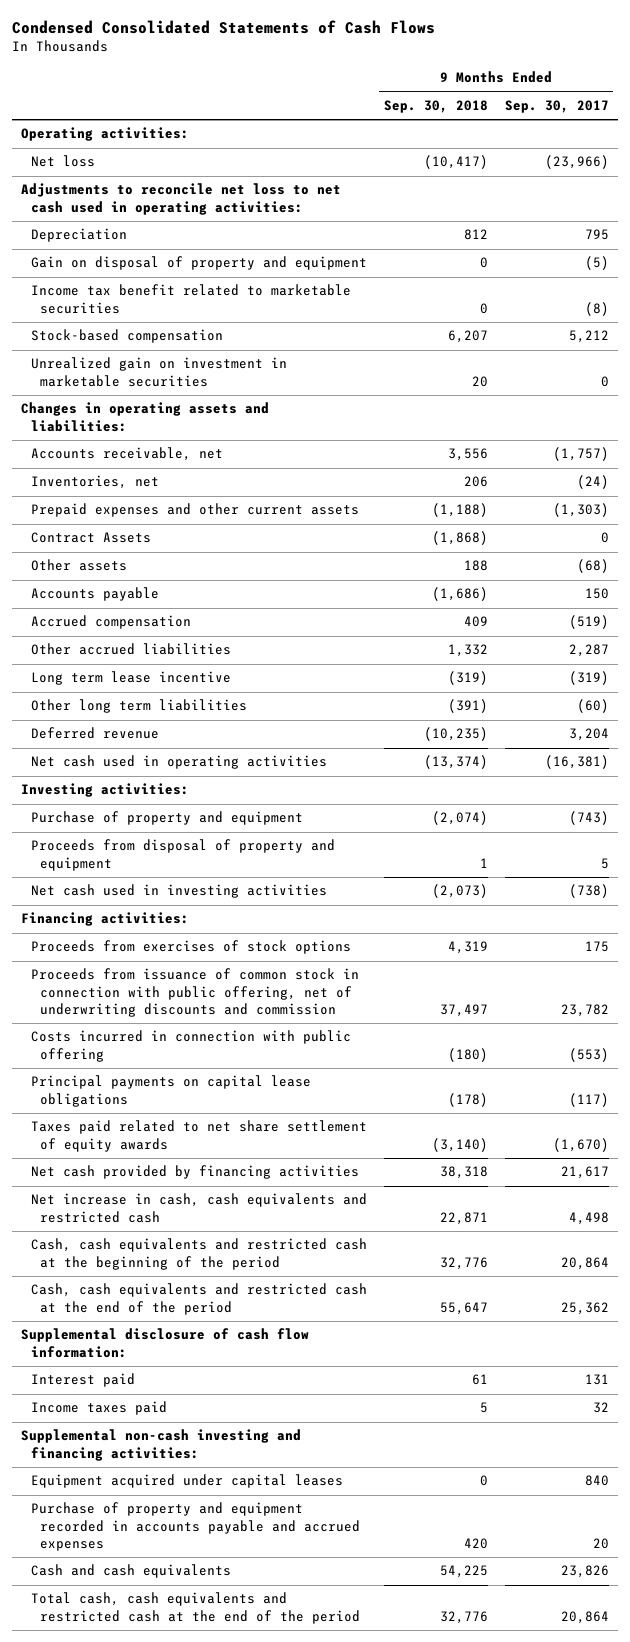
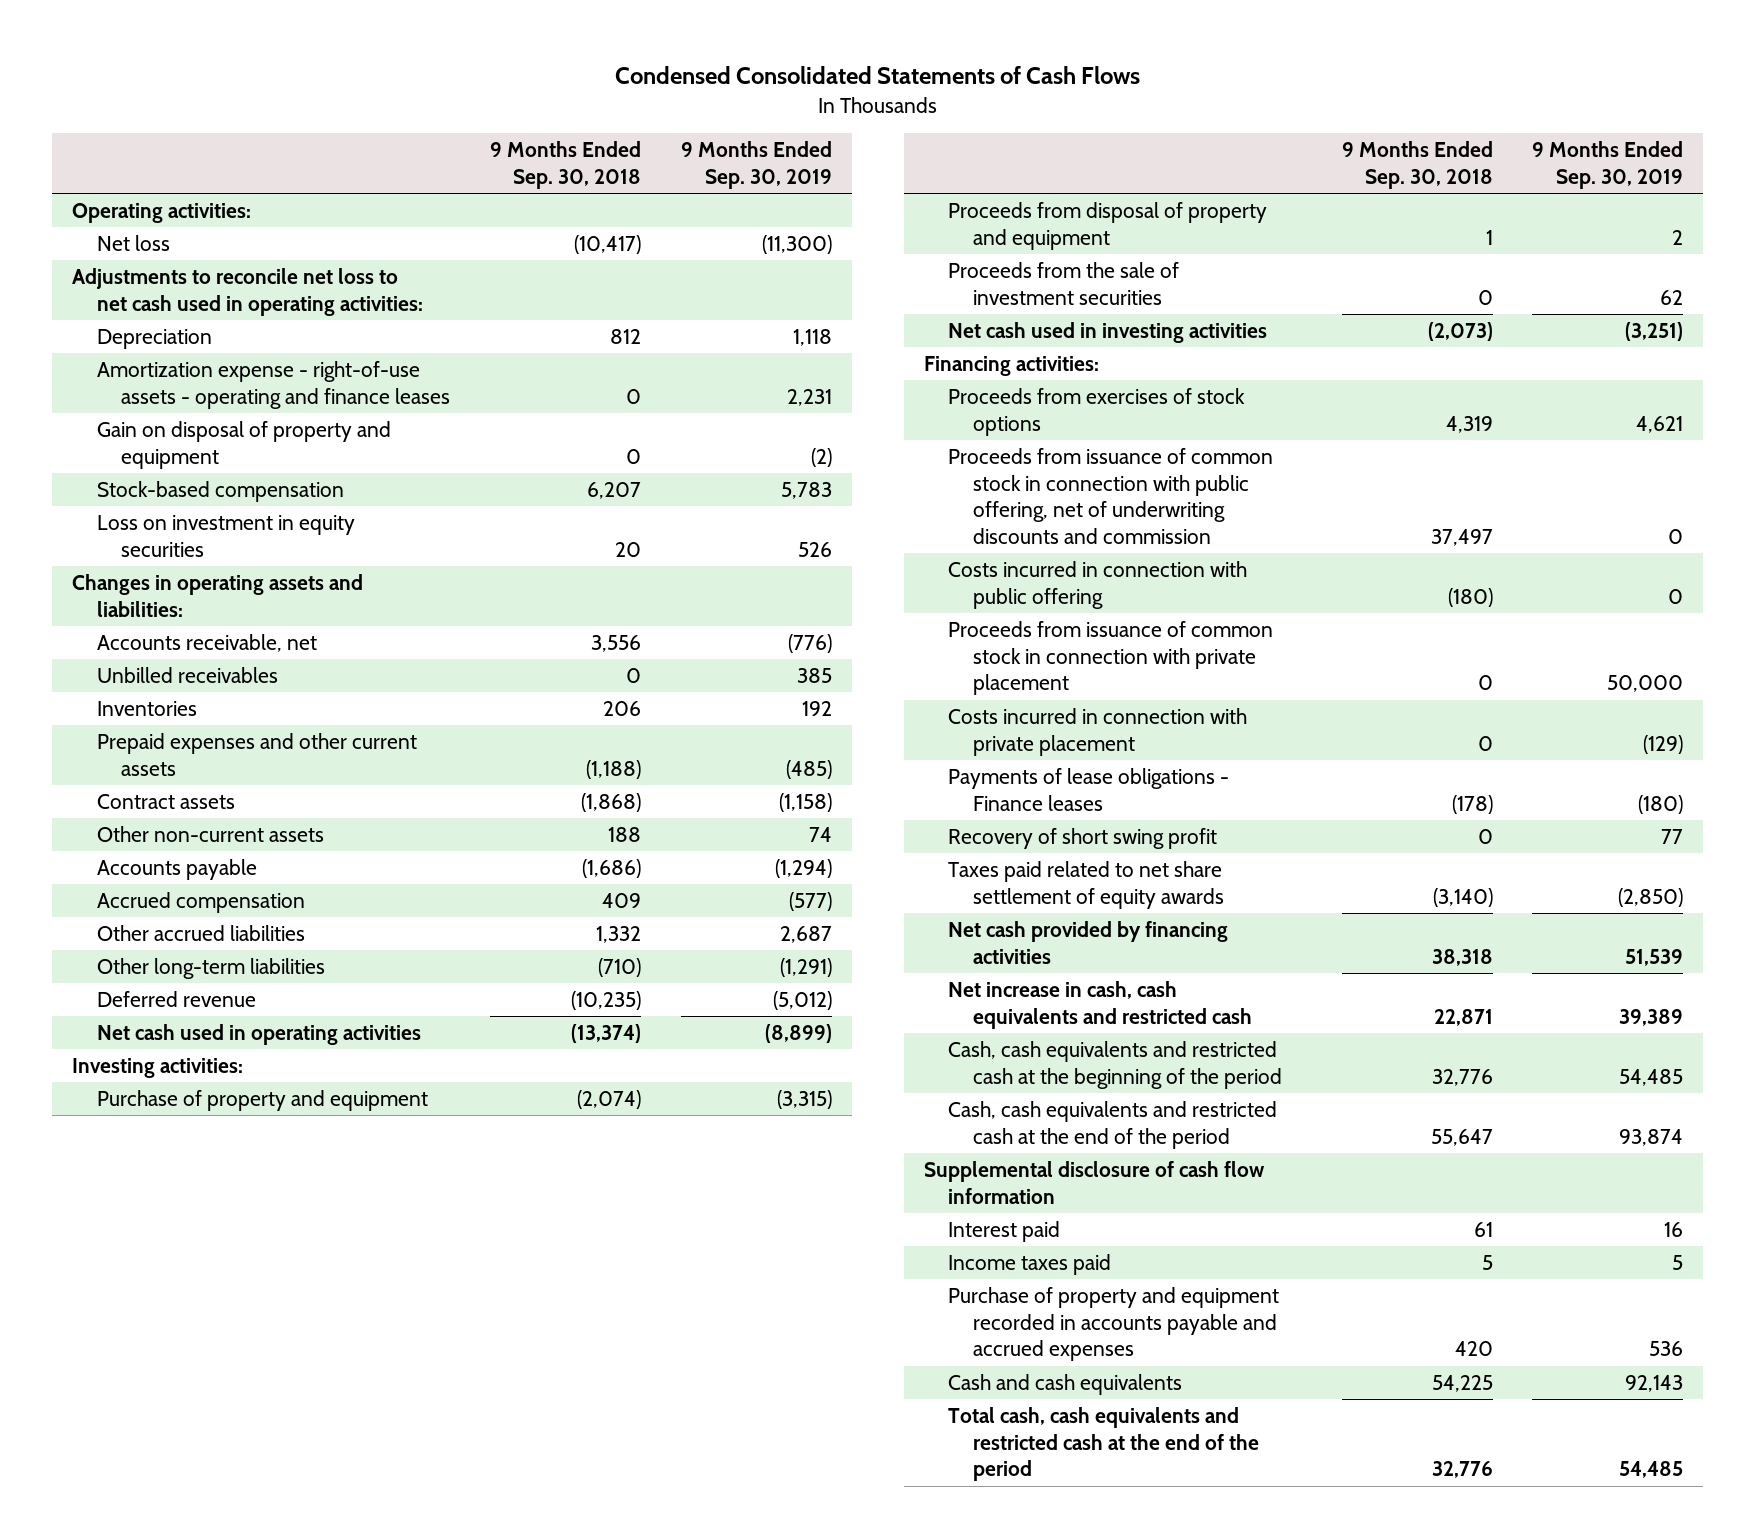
[505,99,610,113] Sep. 30, 2017 -> none
none -> [680,141,832,190] 9 Months Ended Sep. 30, 2019
none -> [96,360,451,409] Amortization expense - right-of-use assets - operating and finance leases
[30,284,351,314] Income tax benefit related to marketable securities -> none
[30,357,287,387] Unrealized gain on investment in marketable securities -> [96,514,355,557] Loss on investment in equity securities
none -> [96,666,278,683] Unbilled receivables
[30,475,159,490] Inventories, net -> [96,700,197,716] Inventories
[30,532,151,544] Contract Assets -> [96,793,235,809] Contract assets
[30,559,127,572] Other assets -> [96,825,324,842] Other non-current assets
[30,671,231,686] Long term lease incentive -> none
[30,699,247,714] Other long term liabilities -> [96,957,325,979] Other long-term liabilities
[447,699,488,714] (391) -> [597,957,641,977] (710)
none -> [948,261,1180,305] Proceeds from the sale of investment securities
none -> [948,620,1274,696] Proceeds from issuance of common stock in connection with private placement
none -> [948,707,1248,756] Costs incurred in connection with private placement
[30,1075,311,1107] Principal payments on capital lease obligations -> [948,767,1230,811] Payments of lease obligations - Finance leases
none -> [948,827,1218,849] Recovery of short swing profit
[20,1328,309,1358] Supplemental disclosure of cash flow information: -> [923,1160,1265,1204] Supplemental disclosure of cash flow information
[20,1429,301,1461] Supplemental non-cash investing and financing activities: -> none
[30,1474,343,1489] Equipment acquired under capital leases -> none

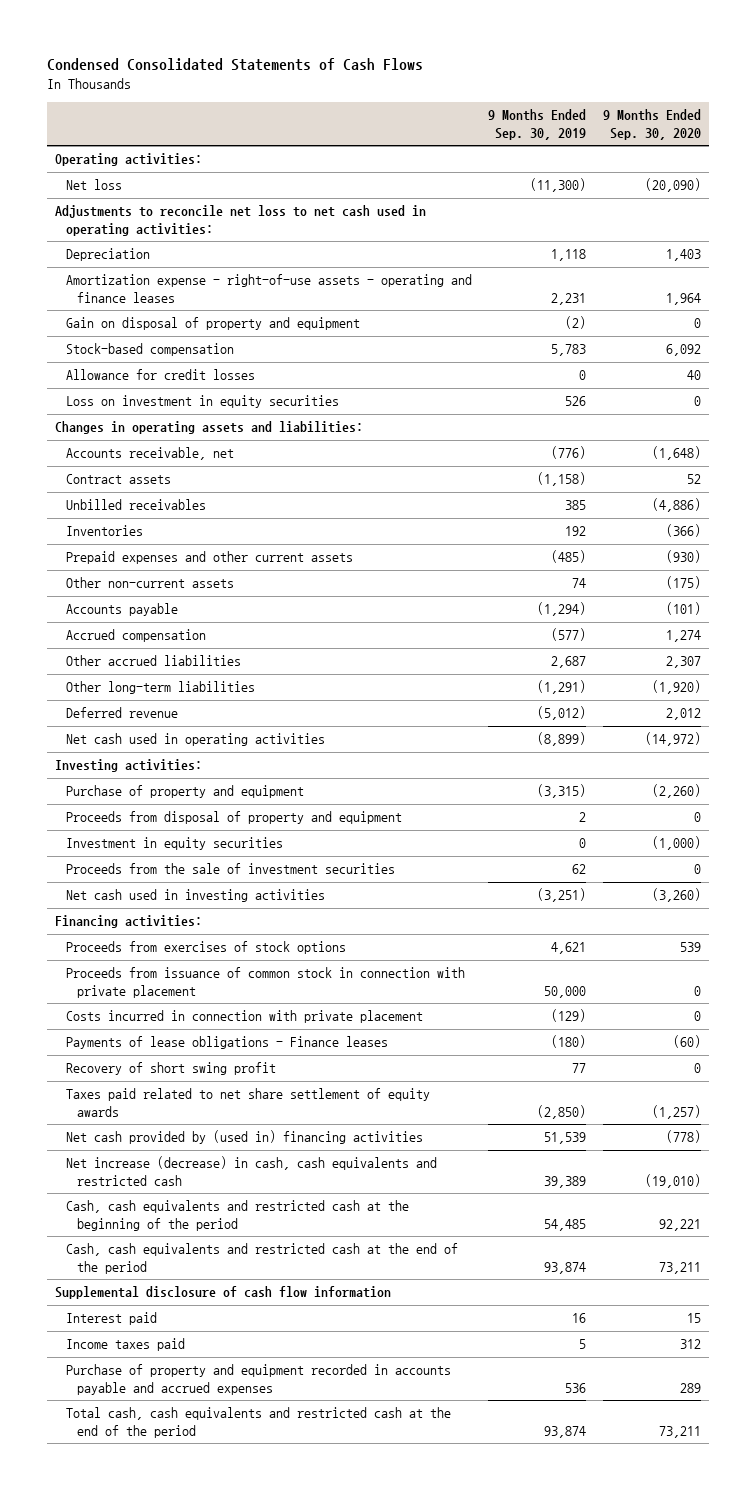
[489,141,641,190] 9 Months Ended Sep. 30, 2018 -> none
none -> [602,108,701,140] 9 Months Ended Sep. 30, 2020
none -> [65,369,255,381] Allowance for credit losses
[96,793,235,809] Contract assets -> [65,474,171,485] Contract assets
none -> [65,837,283,851] Investment in equity securities
[948,447,1274,544] Proceeds from issuance of common stock in connection with public offering, net of underwriting discounts and commission -> none
[948,560,1248,609] Costs incurred in connection with public offering -> none
[948,920,1229,964] Net cash provided by financing activities -> [65,1130,423,1145] Net cash provided by (used in) financing activities
[948,980,1253,1029] Net increase in cash, cash equivalents and restricted cash -> [65,1156,437,1187] Net increase (decrease) in cash, cash equivalents and restricted cash
[948,1373,1183,1395] Cash and cash equivalents -> none
[1619,1461,1684,1479] 54,485 -> [544,1426,587,1439] 93,874

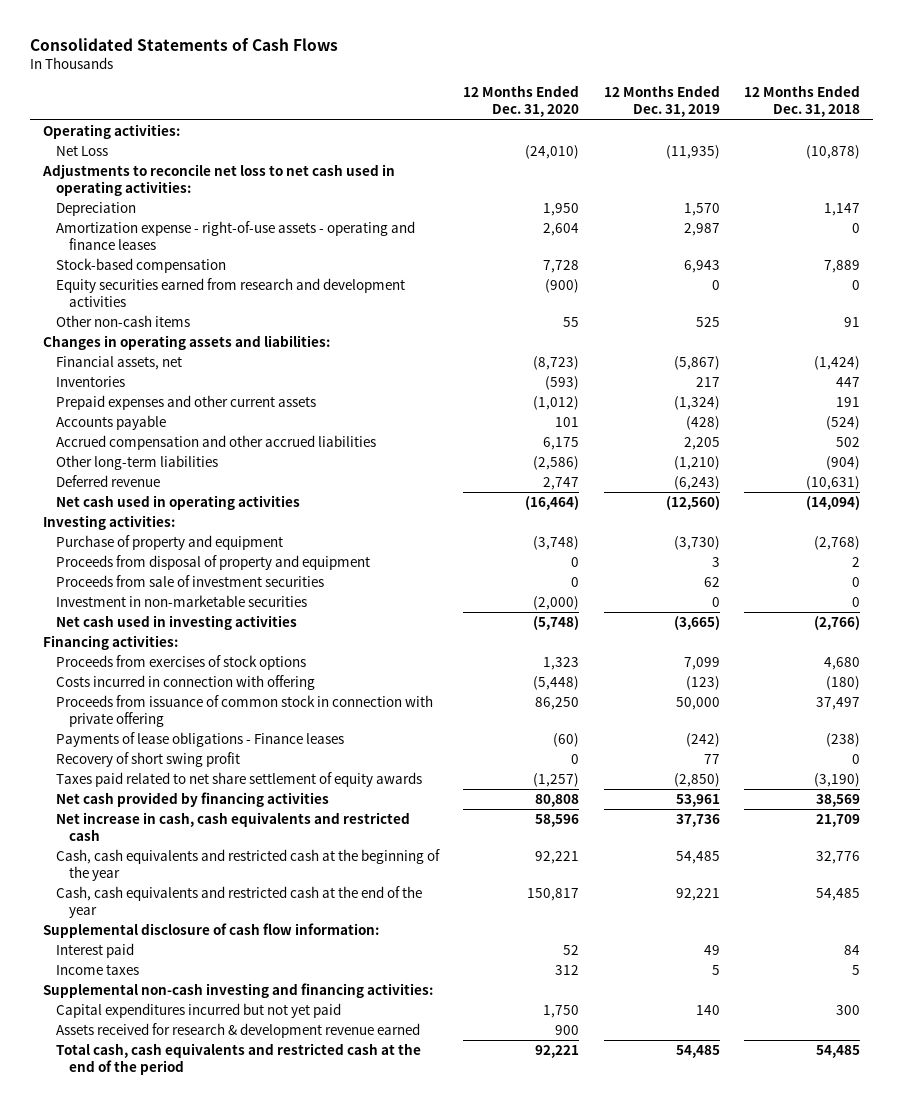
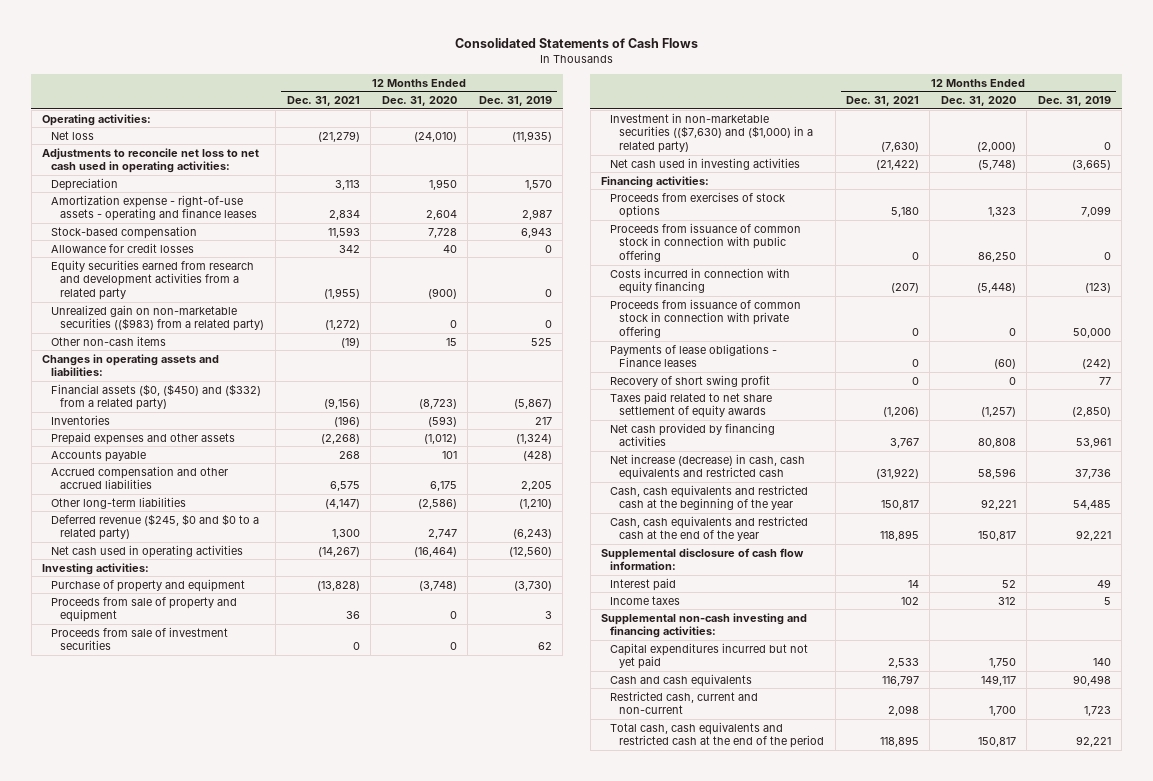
[744,85,861,118] 12 Months Ended Dec. 31, 2018 -> none
none -> [286,96,360,107] Dec. 31, 2021
[55,145,108,157] Net Loss -> [51,130,95,140] Net loss
none -> [51,242,195,253] Allowance for credit losses
[55,278,405,308] Equity securities earned from research and development activities -> [51,259,255,301] Equity securities earned from research and development activities from a related party
none -> [51,304,264,332] Unrealized gain on non-marketable securities (($983) from a related party)
[563,317,580,328] 55 -> [445,337,457,346] 15
[55,356,182,371] Financial assets, net -> [51,383,262,411] Financial assets ($0, ($450) and ($332) from a related party)
[55,395,316,411] Prepaid expenses and other current assets -> [51,431,236,445] Prepaid expenses and other assets
[55,475,160,488] Deferred revenue -> [51,513,260,541] Deferred revenue ($245, $0 and $0 to a related party)
[55,555,370,571] Proceeds from disposal of property and equipment -> [51,596,238,623] Proceeds from sale of property and equipment
[55,595,307,608] Investment in non-marketable securities -> [610,112,814,154] Investment in non-marketable securities (($7,630) and ($1,000) in a related party)
none -> [610,222,802,263] Proceeds from issuance of common stock in connection with public offering
[55,675,315,691] Costs incurred in connection with offering -> [610,267,791,295] Costs incurred in connection with equity financing
[535,697,580,711] 86,250 -> [1008,328,1016,337] 0
[55,812,410,842] Net increase in cash, cash equivalents and restricted cash -> [610,453,806,481] Net increase (decrease) in cash, cash equivalents and restricted cash
[55,1023,420,1039] Assets received for research & development revenue earned -> none
none -> [610,673,753,687] Cash and cash equivalents
none -> [610,690,759,715] Restricted cash, current and non-current
[535,1045,580,1059] 92,221 -> [977,737,1016,748] 150,817
[675,1045,720,1059] 54,485 -> [1075,736,1111,748] 92,221

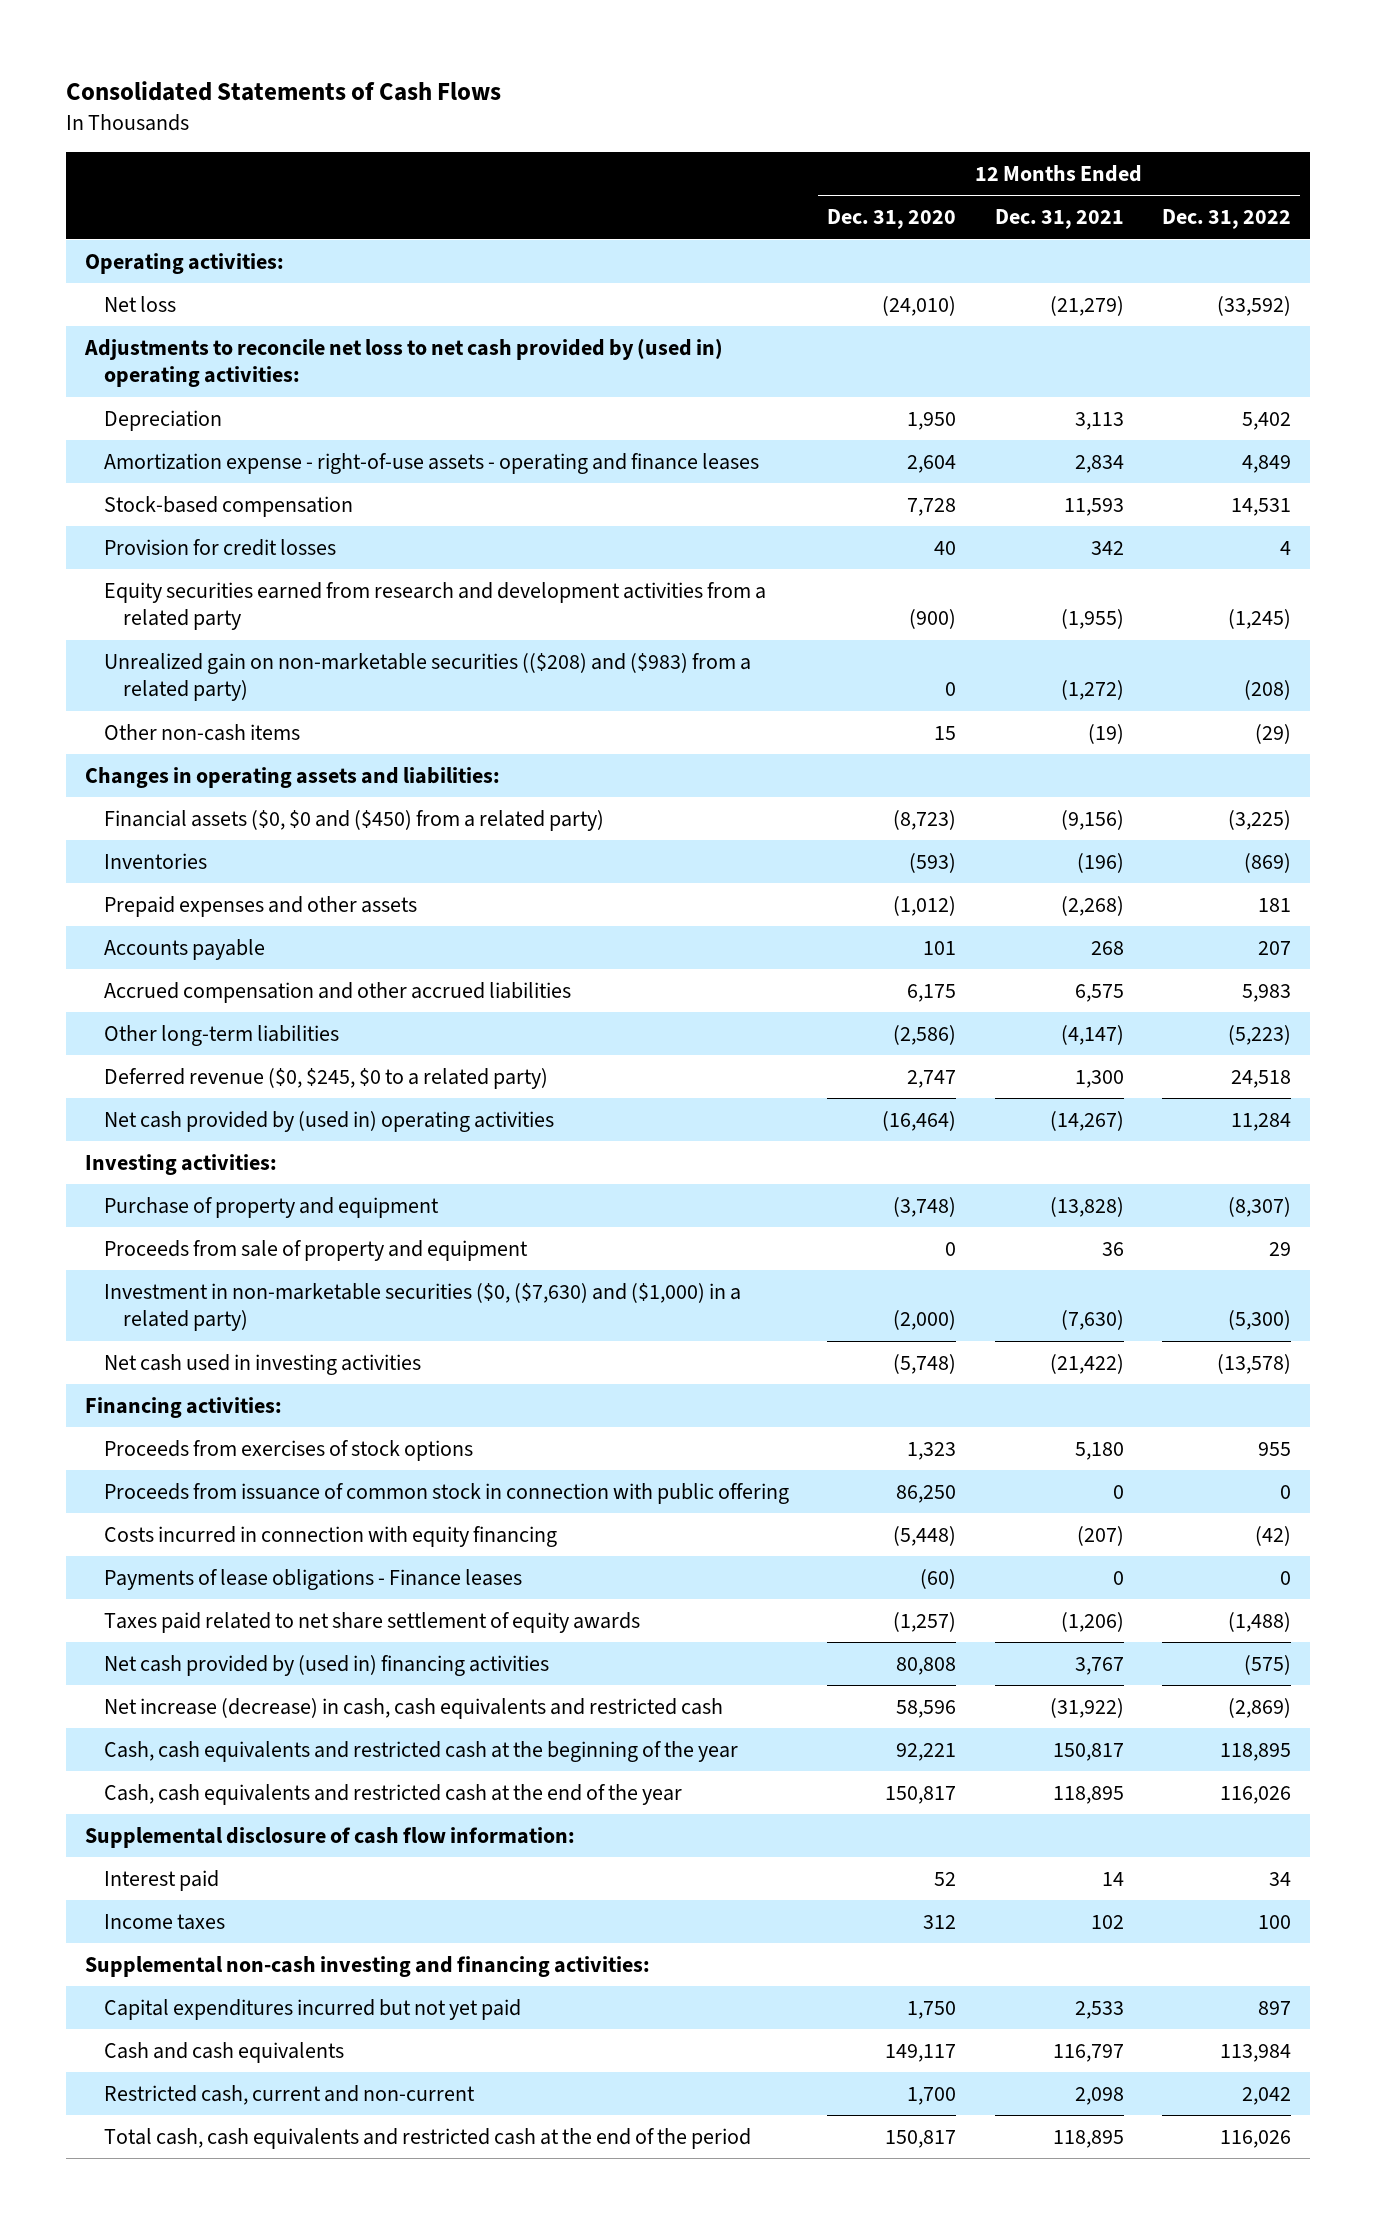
[478,96,552,107] Dec. 31, 2019 -> none
none -> [1161,209,1291,230] Dec. 31, 2022
[42,147,260,174] Adjustments to reconcile net loss to net cash used in operating activities: -> [84,337,724,388] Adjustments to reconcile net loss to net cash provided by (used in) operating activities:
[51,242,195,253] Allowance for credit losses -> [104,538,337,556] Provision for credit losses
[51,304,264,332] Unrealized gain on non-marketable securities (($983) from a related party) -> [104,652,752,702] Unrealized gain on non-marketable securities (($208) and ($983) from a related party)
[51,383,262,411] Financial assets ($0, ($450) and ($332) from a related party) -> [104,809,605,831] Financial assets ($0, $0 and ($450) from a related party)
[51,513,260,541] Deferred revenue ($245, $0 and $0 to a related party) -> [104,1067,549,1089] Deferred revenue ($0, $245, $0 to a related party)
[51,544,244,558] Net cash used in operating activities -> [104,1110,555,1132] Net cash provided by (used in) operating activities
[51,626,229,651] Proceeds from sale of investment securities -> none
[610,112,814,154] Investment in non-marketable securities (($7,630) and ($1,000) in a related party) -> [104,1282,742,1332] Investment in non-marketable securities ($0, ($7,630) and ($1,000) in a related party)
[610,298,802,339] Proceeds from issuance of common stock in connection with private offering -> none
[610,374,771,388] Recovery of short swing profit -> none
[610,422,776,447] Net cash provided by financing activities -> [104,1654,550,1676] Net cash provided by (used in) financing activities

